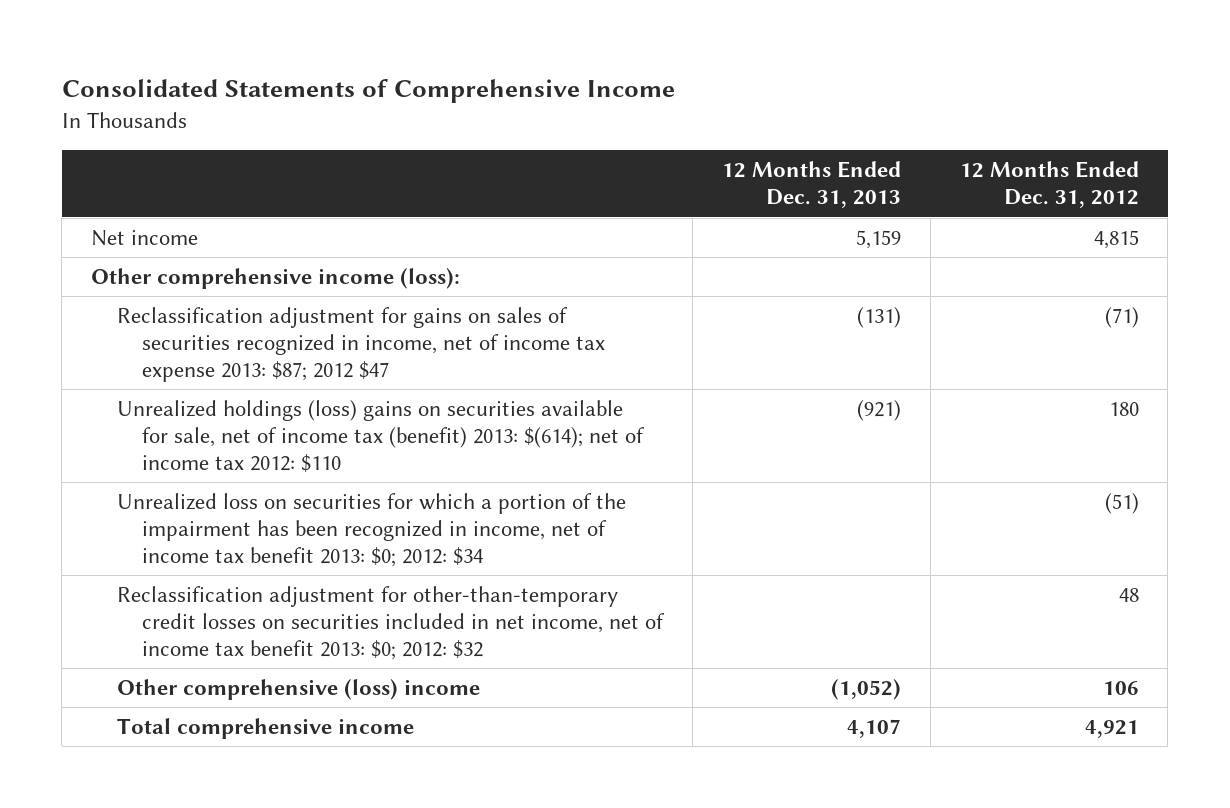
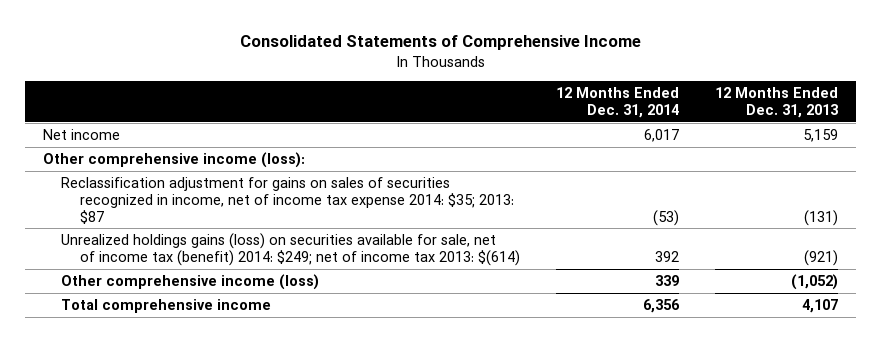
[959,161,1139,209] 12 Months Ended Dec. 31, 2012 -> none
none -> [555,87,679,118] 12 Months Ended Dec. 31, 2014
[116,492,626,567] Unrealized loss on securities for which a portion of the impairment has been recognized in income, net of income tax benefit 2013: $0; 2012: $34 -> none
[116,585,665,660] Reclassification adjustment for other-than-temporary credit losses on securities included in net income, net of income tax benefit 2013: $0; 2012: $32 -> none
[116,306,605,382] Reclassification adjustment for gains on sales of securities recognized in income, net of income tax expense 2013: $87; 2012 $47 -> [61,177,514,224] Reclassification adjustment for gains on sales of securities recognized in income, net of income tax expense 2014: $35; 2013: $87
[116,399,645,472] Unrealized holdings (loss) gains on securities available for sale, net of income tax (benefit) 2013: $(614); net of income tax 2012: $110 -> [61,233,520,266] Unrealized holdings gains (loss) on securities available for sale, net of income tax (benefit) 2014: $249; net of income tax 2013: $(614)
[116,678,480,700] Other comprehensive (loss) income -> [61,274,320,291] Other comprehensive income (loss)

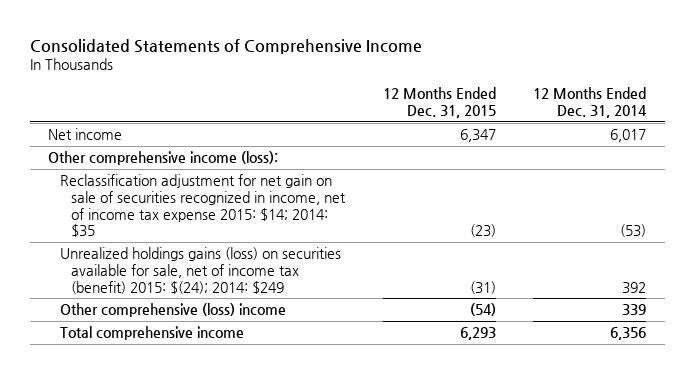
[715,87,839,118] 12 Months Ended Dec. 31, 2013 -> none
none -> [382,87,496,118] 12 Months Ended Dec. 31, 2015
[61,177,514,224] Reclassification adjustment for gains on sales of securities recognized in income, net of income tax expense 2014: $35; 2013: $87 -> [59,174,347,238] Reclassification adjustment for net gain on sale of securities recognized in income, net of income tax expense 2015: $14; 2014: $35
[61,233,520,266] Unrealized holdings gains (loss) on securities available for sale, net of income tax (benefit) 2014: $249; net of income tax 2013: $(614) -> [59,247,341,294] Unrealized holdings gains (loss) on securities available for sale, net of income tax (benefit) 2015: $(24); 2014: $249
[61,274,320,291] Other comprehensive income (loss) -> [59,303,286,318] Other comprehensive (loss) income

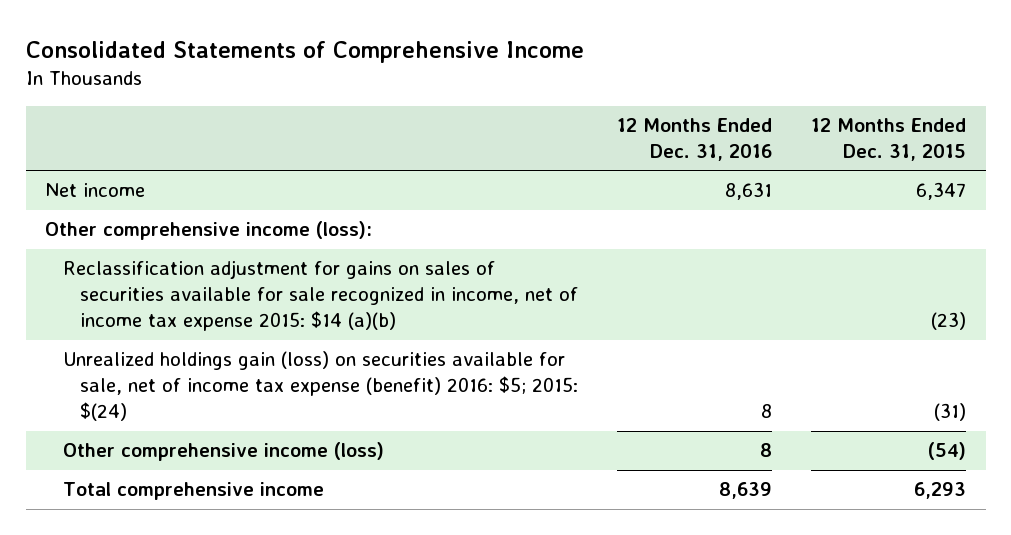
[532,87,647,118] 12 Months Ended Dec. 31, 2014 -> none
none -> [617,118,773,161] 12 Months Ended Dec. 31, 2016
[59,174,347,238] Reclassification adjustment for net gain on sale of securities recognized in income, net of income tax expense 2015: $14; 2014: $35 -> [62,260,579,332] Reclassification adjustment for gains on sales of securities available for sale recognized in income, net of income tax expense 2015: $14 (a)(b)
[59,247,341,294] Unrealized holdings gains (loss) on securities available for sale, net of income tax (benefit) 2015: $(24); 2014: $249 -> [62,351,579,422] Unrealized holdings gain (loss) on securities available for sale, net of income tax expense (benefit) 2016: $5; 2015: $(24)
[59,303,286,318] Other comprehensive (loss) income -> [62,442,384,462] Other comprehensive income (loss)

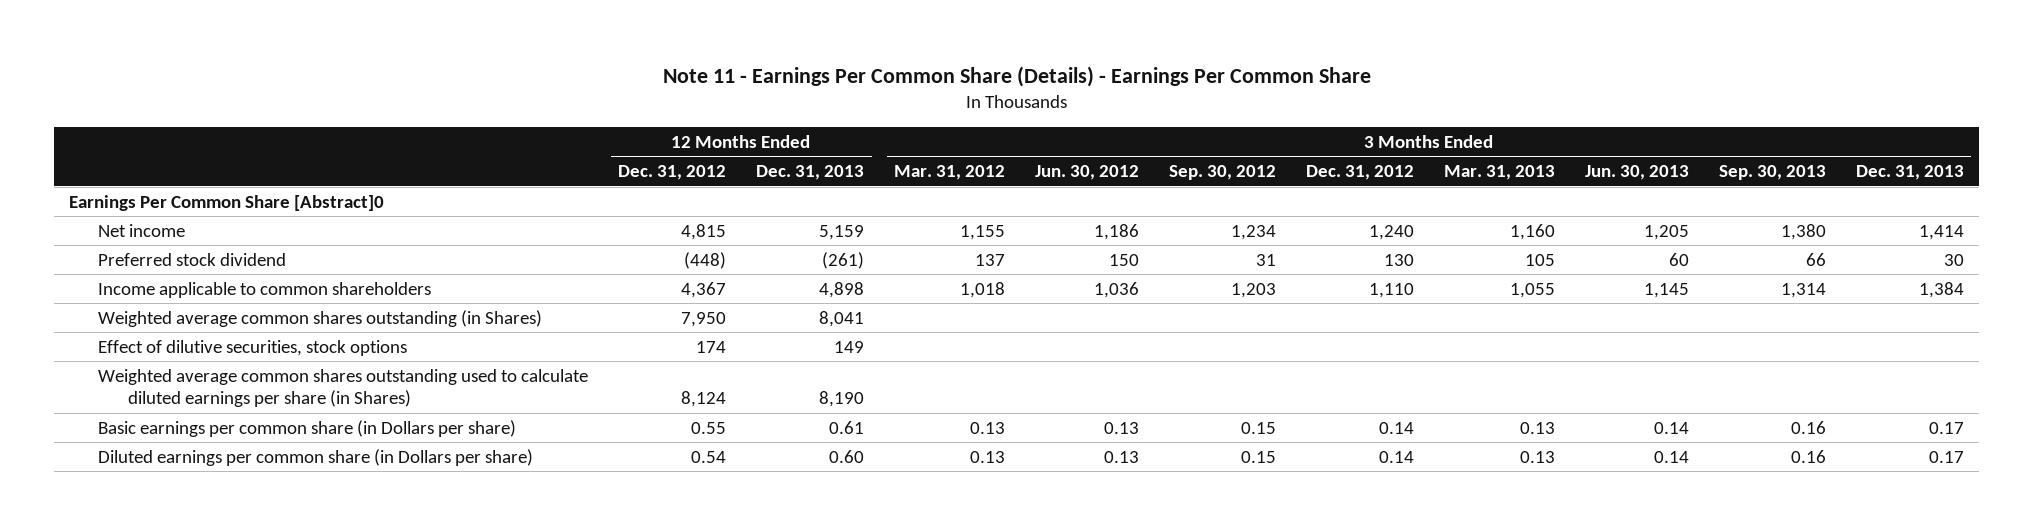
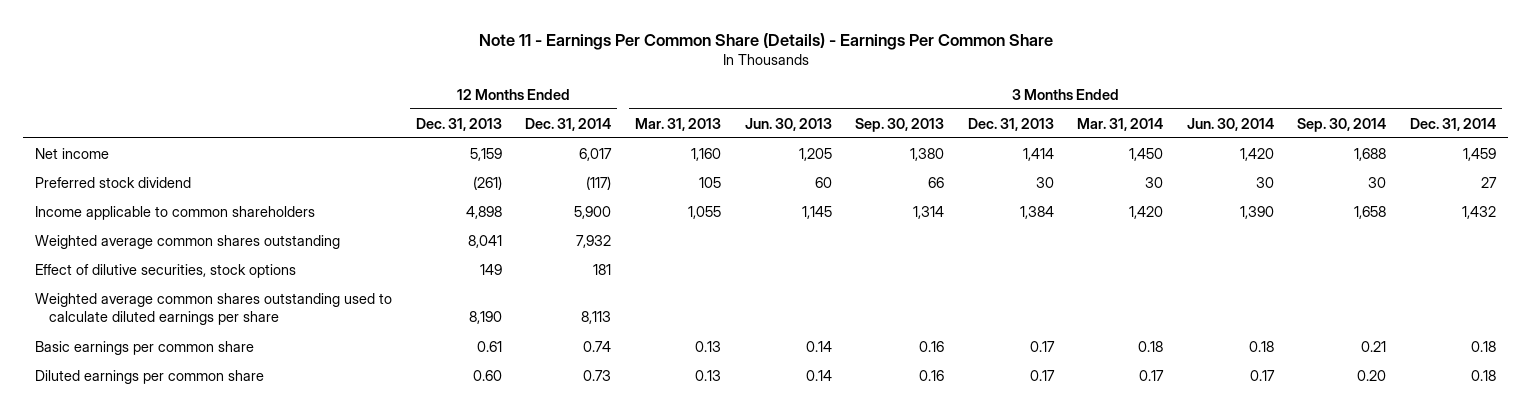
[618,165,727,181] Dec. 31, 2012 -> none
[894,165,1006,181] Mar. 31, 2012 -> none
[1035,165,1140,181] Jun. 30, 2012 -> none
[1169,165,1277,181] Sep. 30, 2012 -> none
[1306,165,1415,181] Dec. 31, 2012 -> none
none -> [525,117,612,131] Dec. 31, 2014
none -> [1077,117,1164,131] Mar. 31, 2014
none -> [1186,117,1274,131] Jun. 30, 2014
none -> [1297,117,1387,132] Sep. 30, 2014
none -> [1410,117,1497,131] Dec. 31, 2014
[69,194,385,211] Earnings Per Common Share [Abstract]0 -> none
[98,309,543,327] Weighted average common shares outstanding (in Shares) -> [35,234,341,249] Weighted average common shares outstanding
[98,368,589,408] Weighted average common shares outstanding used to calculate diluted earnings per share (in Shares) -> [35,292,393,326] Weighted average common shares outstanding used to calculate diluted earnings per share
[98,419,517,437] Basic earnings per common share (in Dollars per share) -> [35,340,255,355] Basic earnings per common share
[98,448,534,466] Diluted earnings per common share (in Dollars per share) -> [35,369,265,384] Diluted earnings per common share

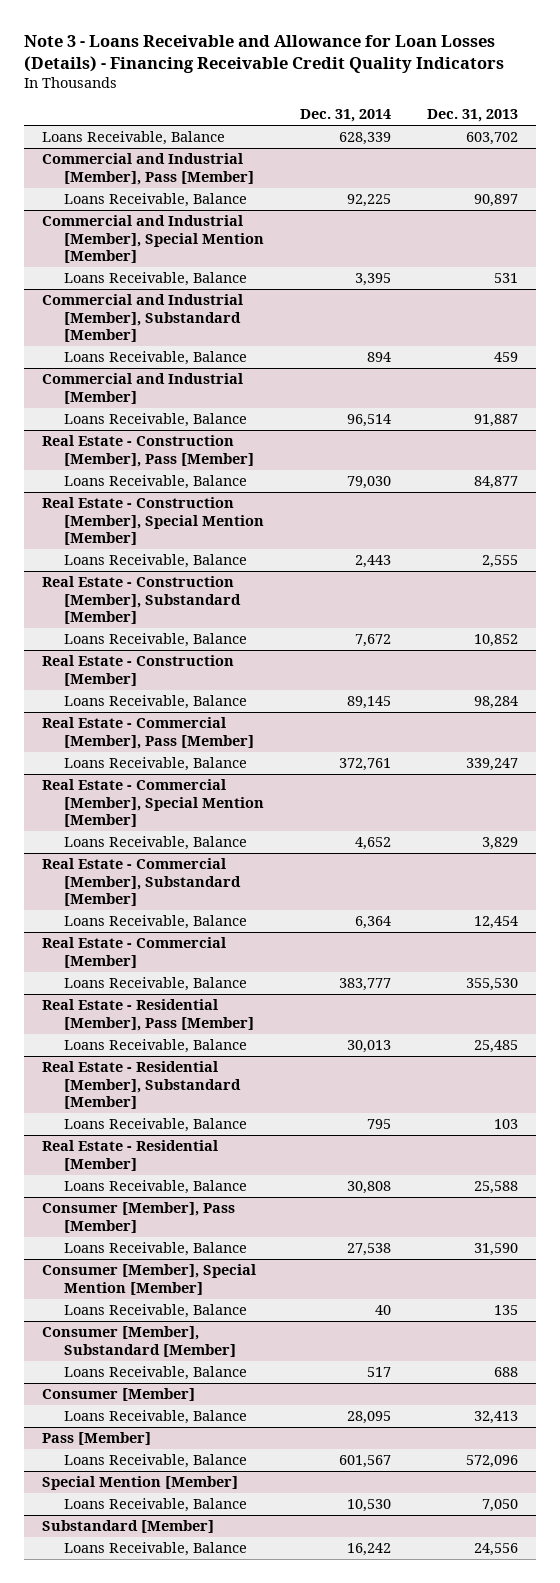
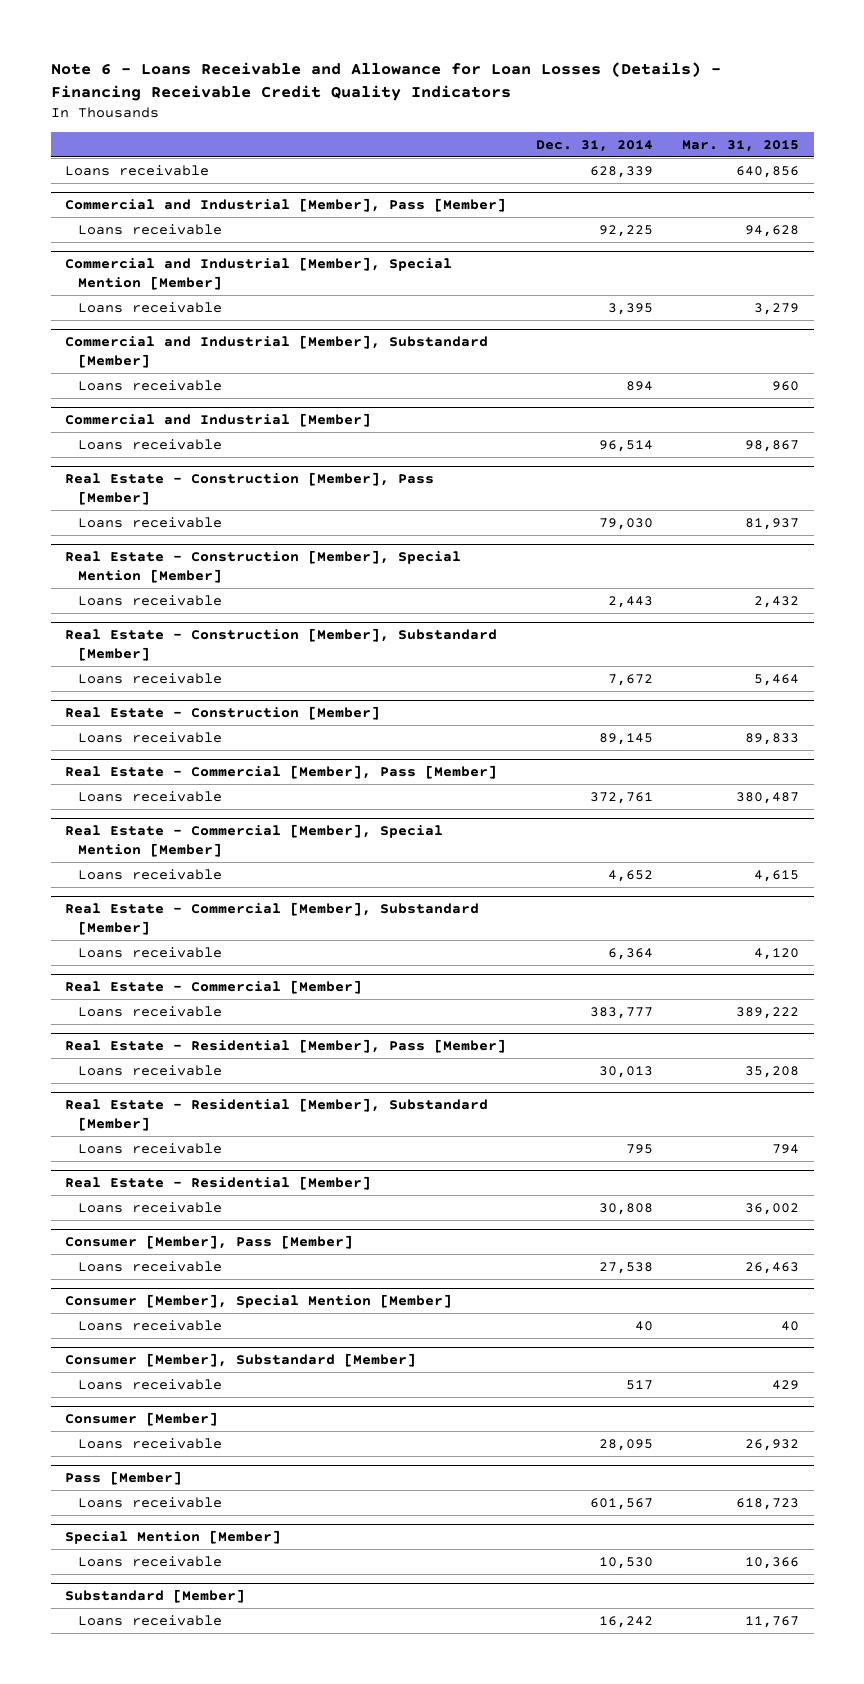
[24,34,505,74] Note 3 - Loans Receivable and Allowance for Loan Losses (Details) - Financing Receivable Credit Quality Indicators -> [50,61,721,101] Note 6 - Loans Receivable and Allowance for Loan Losses (Details) - Financing Receivable Credit Quality Indicators
[426,109,518,123] Dec. 31, 2013 -> none
none -> [682,139,800,152] Mar. 31, 2015
[42,131,226,146] Loans Receivable, Balance -> [65,164,210,176] Loans receivable
[63,193,247,208] Loans Receivable, Balance -> [78,223,223,235] Loans receivable
[63,272,247,287] Loans Receivable, Balance -> [78,301,223,313] Loans receivable
[63,351,247,366] Loans Receivable, Balance -> [78,379,223,391] Loans receivable
[63,413,247,428] Loans Receivable, Balance -> [78,438,223,450] Loans receivable
[63,475,247,490] Loans Receivable, Balance -> [78,516,223,528] Loans receivable
[63,554,247,569] Loans Receivable, Balance -> [78,594,223,606] Loans receivable
[63,633,247,648] Loans Receivable, Balance -> [78,672,223,684] Loans receivable
[63,695,247,710] Loans Receivable, Balance -> [78,731,223,743] Loans receivable
[63,757,247,772] Loans Receivable, Balance -> [78,790,223,802] Loans receivable
[63,836,247,851] Loans Receivable, Balance -> [78,868,223,880] Loans receivable
[63,915,247,930] Loans Receivable, Balance -> [78,946,223,958] Loans receivable
[63,977,247,992] Loans Receivable, Balance -> [78,1005,223,1017] Loans receivable
[63,1039,247,1054] Loans Receivable, Balance -> [78,1064,223,1076] Loans receivable
[63,1118,247,1133] Loans Receivable, Balance -> [78,1142,223,1154] Loans receivable
[63,1180,247,1195] Loans Receivable, Balance -> [78,1201,223,1213] Loans receivable
[63,1242,247,1257] Loans Receivable, Balance -> [78,1260,223,1272] Loans receivable
[63,1304,247,1319] Loans Receivable, Balance -> [78,1319,223,1331] Loans receivable
[63,1366,247,1381] Loans Receivable, Balance -> [78,1378,223,1390] Loans receivable
[63,1410,247,1425] Loans Receivable, Balance -> [78,1437,223,1449] Loans receivable
[63,1454,247,1469] Loans Receivable, Balance -> [78,1496,223,1508] Loans receivable
[63,1498,247,1513] Loans Receivable, Balance -> [78,1555,223,1567] Loans receivable
[63,1542,247,1557] Loans Receivable, Balance -> [78,1614,223,1626] Loans receivable

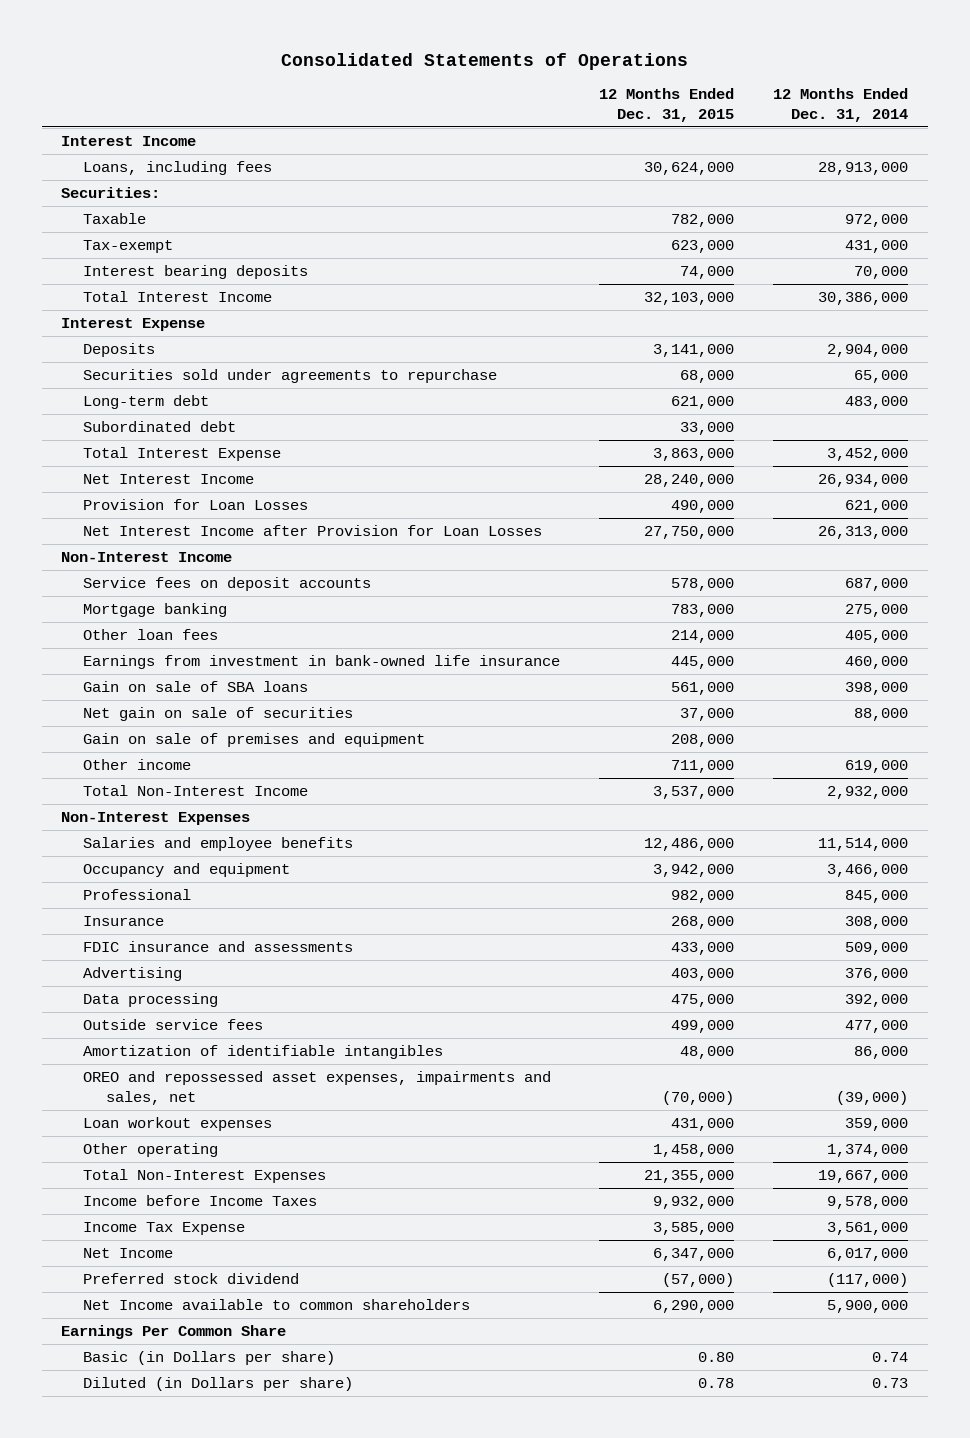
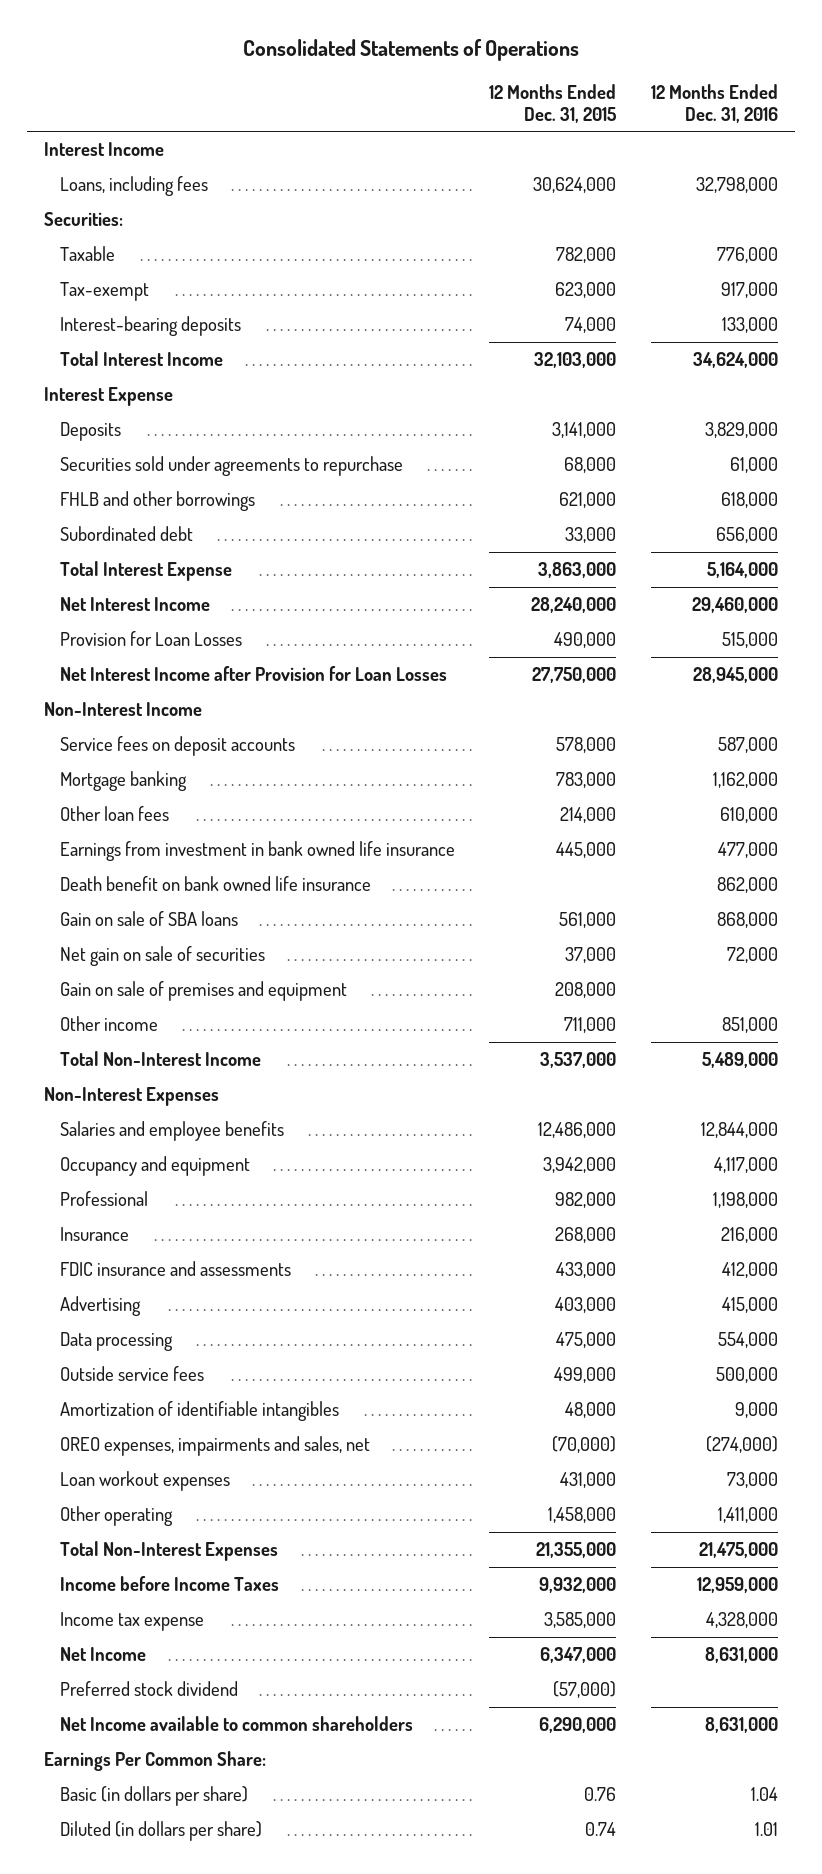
[773,88,909,122] 12 Months Ended Dec. 31, 2014 -> none
none -> [650,83,778,123] 12 Months Ended Dec. 31, 2016
[83,265,309,280] Interest bearing deposits -> [60,316,242,337] Interest-bearing deposits
[83,395,210,410] Long-term debt -> [60,491,256,512] FHLB and other borrowings
[83,655,561,670] Earnings from investment in bank-owned life insurance -> [60,841,456,862] Earnings from investment in bank owned life insurance
none -> [60,876,372,892] Death benefit on bank owned life insurance
[83,1071,552,1105] OREO and repossessed asset expenses, impairments and sales, net -> [60,1436,371,1457] OREO expenses, impairments and sales, net
[83,1222,246,1236] Income Tax Expense -> [60,1612,205,1632] Income tax expense
[61,1325,287,1340] Earnings Per Common Share -> [44,1751,267,1772] Earnings Per Common Share:
[83,1351,336,1366] Basic (in Dollars per share) -> [60,1786,249,1807] Basic (in dollars per share)
[698,1352,735,1363] 0.80 -> [584,1787,617,1802] 0.76
[83,1377,354,1392] Diluted (in Dollars per share) -> [60,1821,263,1842] Diluted (in dollars per share)
[698,1378,735,1389] 0.78 -> [585,1822,617,1837] 0.74

